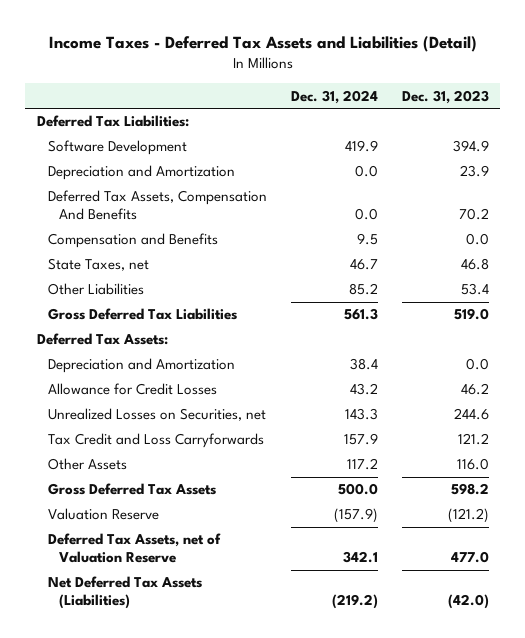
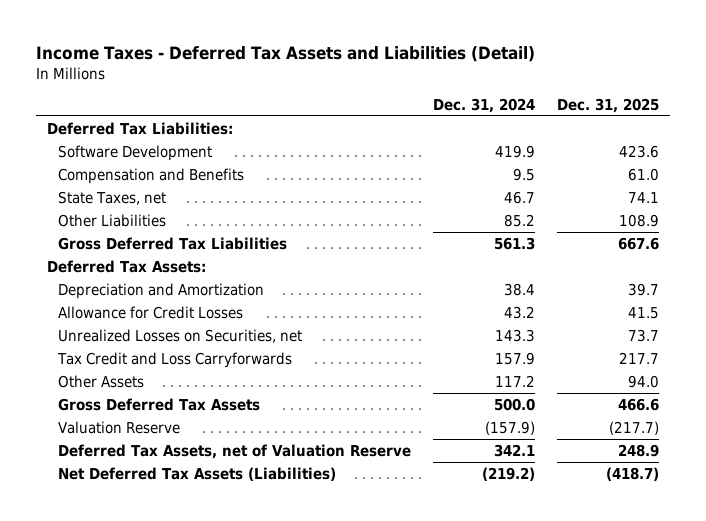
[401,89,489,104] Dec. 31, 2023 -> none
none -> [557,98,660,114] Dec. 31, 2025
[48,165,236,181] Depreciation and Amortization -> none
[48,190,268,221] Deferred Tax Assets, Compensation And Benefits -> none

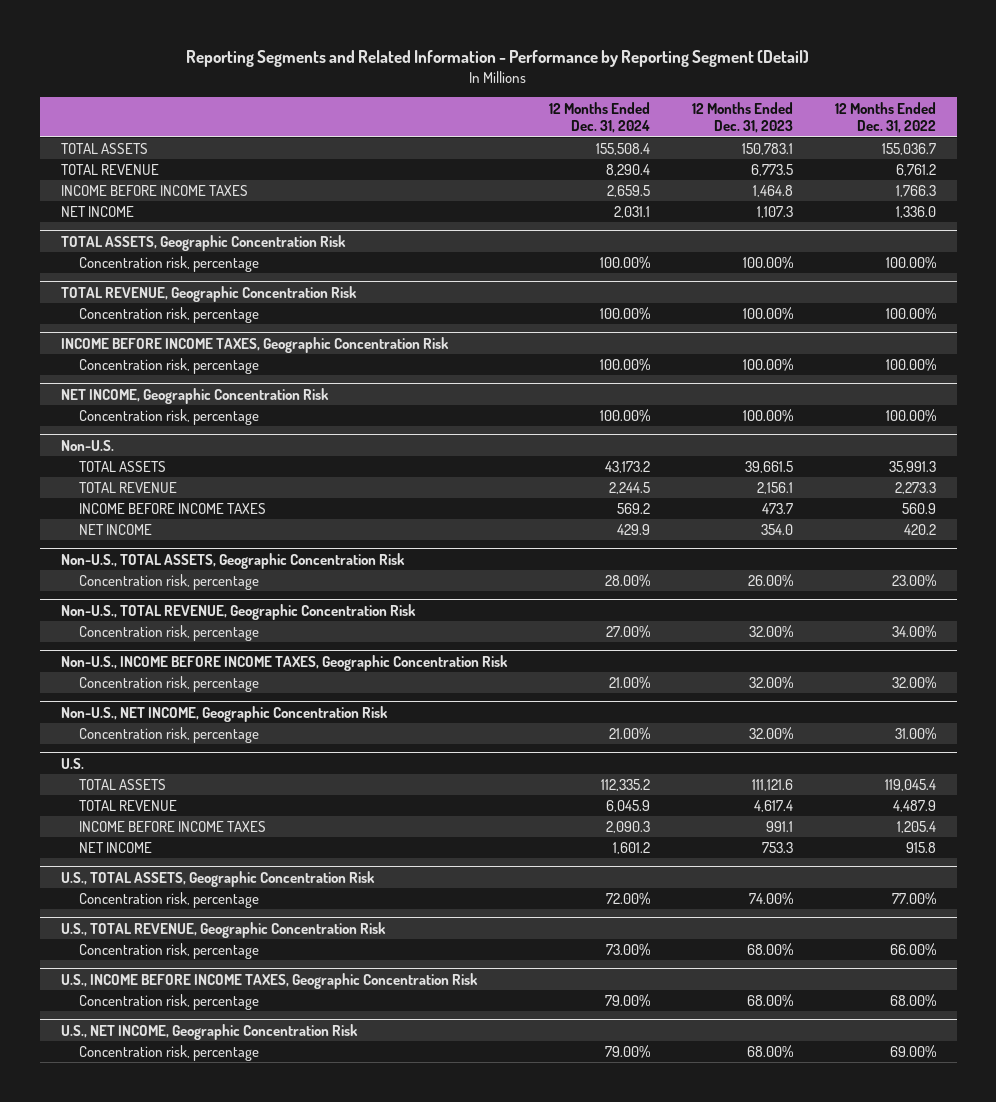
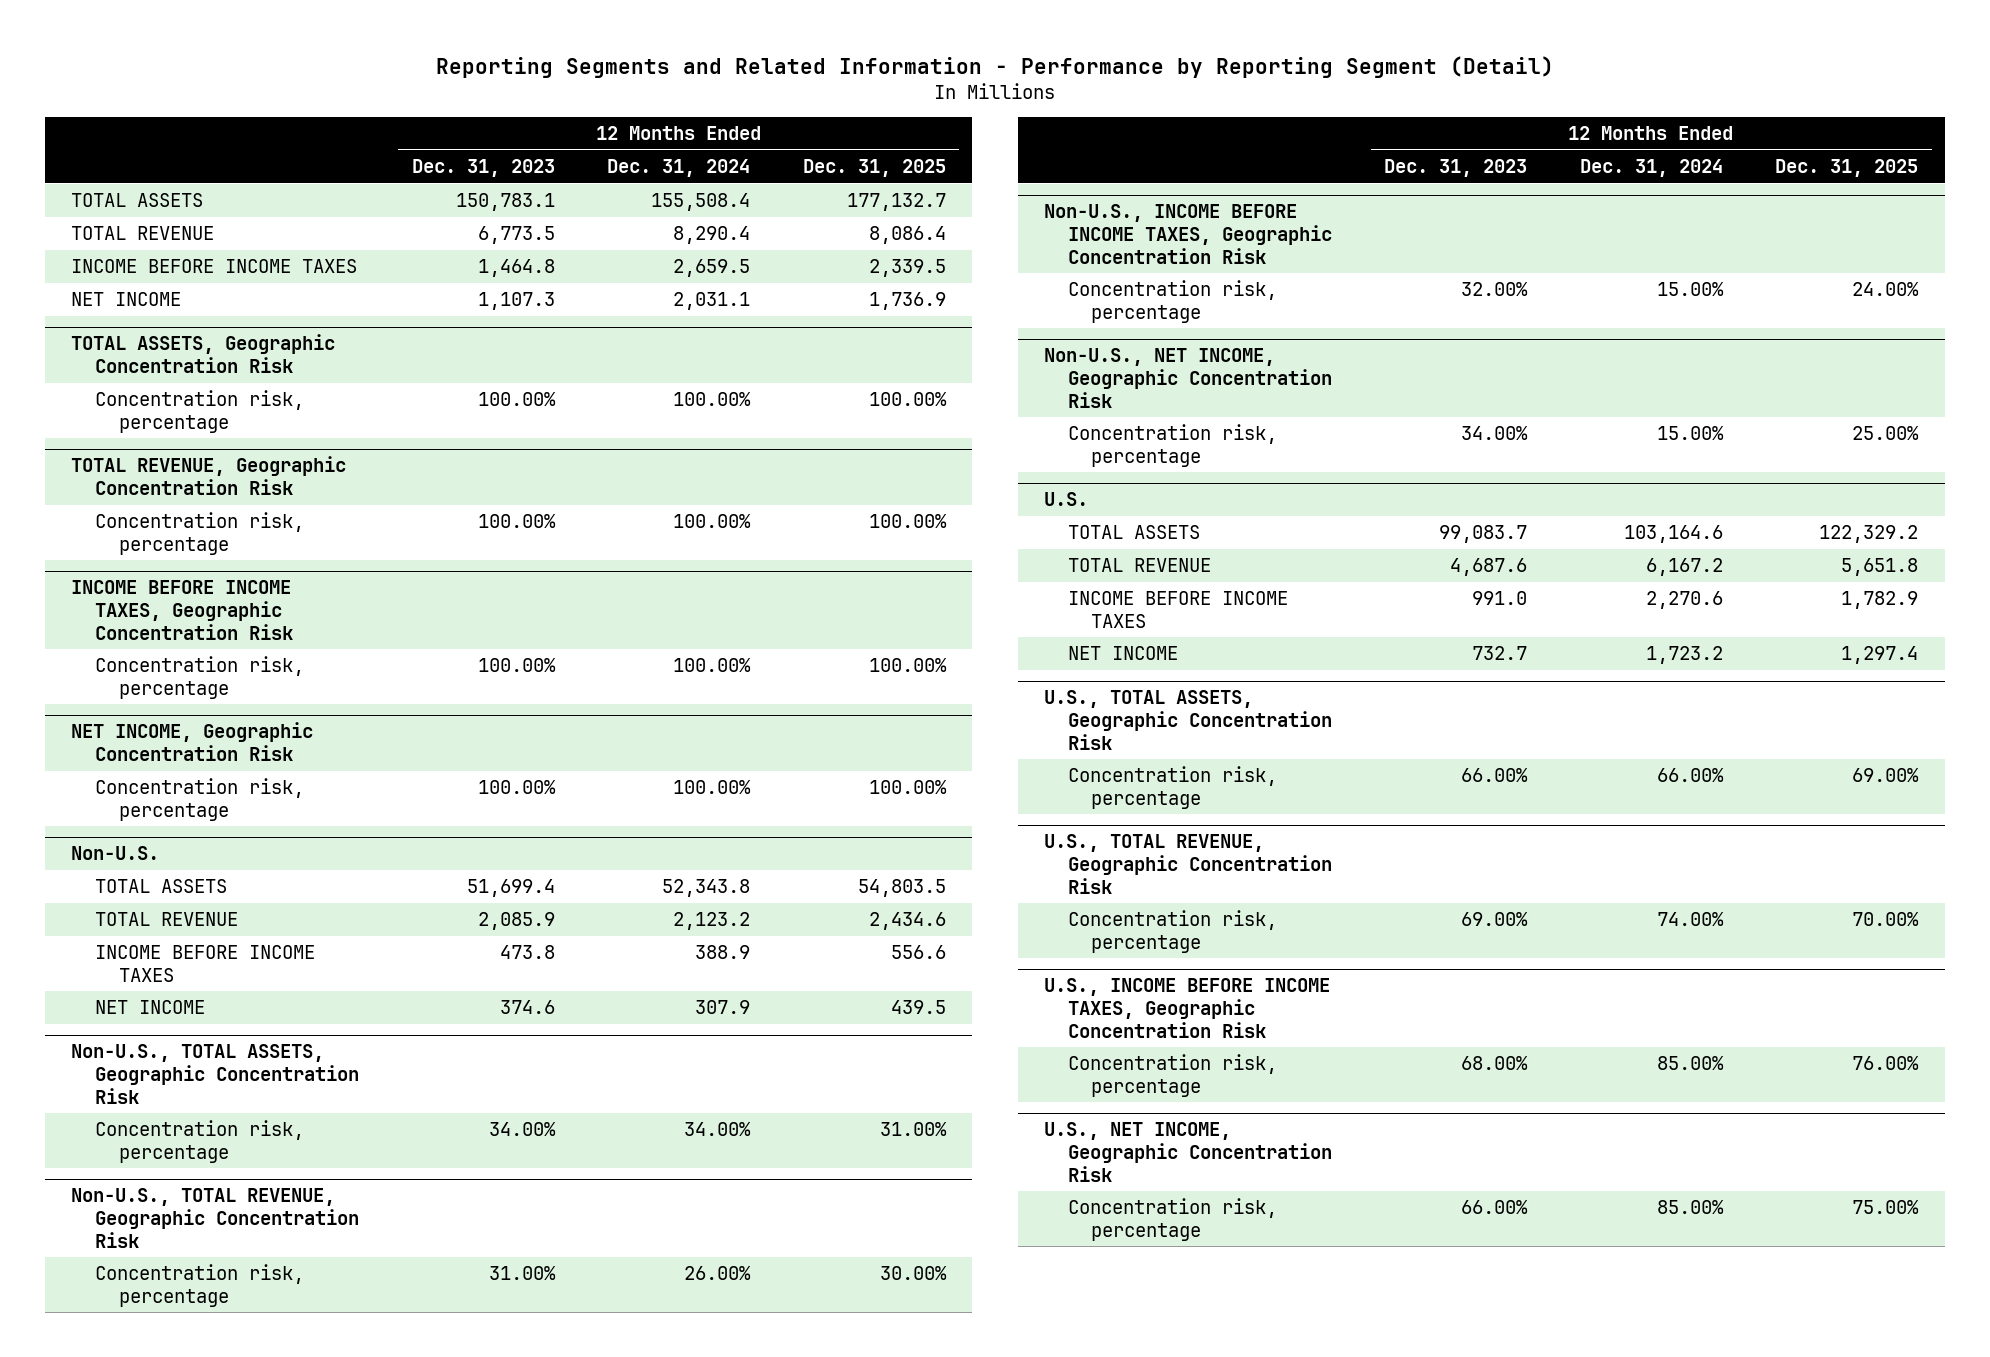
[834,101,936,134] 12 Months Ended Dec. 31, 2022 -> none
none -> [802,159,946,178] Dec. 31, 2025
[604,461,650,474] 43,173.2 -> [662,879,751,898] 52,343.8
[744,461,793,474] 39,661.5 -> [466,879,555,898] 51,699.4
[608,482,650,495] 2,244.5 -> [673,912,751,931] 2,123.2
[756,482,793,495] 2,156.1 -> [477,912,555,931] 2,085.9
[616,503,650,515] 569.2 -> [695,945,751,960] 388.9
[761,503,793,515] 473.7 -> [499,945,555,960] 473.8
[616,524,650,536] 429.9 -> [695,1000,751,1015] 307.9
[760,524,793,536] 354.0 -> [499,1000,555,1015] 374.6
[604,574,650,588] 28.00% -> [684,1122,752,1137] 34.00%
[747,574,793,588] 26.00% -> [488,1122,556,1137] 34.00%
[605,625,650,639] 27.00% -> [684,1266,752,1281] 26.00%
[748,625,793,639] 32.00% -> [488,1266,556,1281] 31.00%
[608,676,650,690] 21.00% -> [1656,282,1724,297] 15.00%
[608,727,650,741] 21.00% -> [1656,426,1724,441] 15.00%
[748,727,793,741] 32.00% -> [1461,426,1529,441] 34.00%
[600,779,650,792] 112,335.2 -> [1623,525,1723,544] 103,164.6
[751,779,793,792] 111,121.6 -> [1439,525,1528,544] 99,083.7
[605,800,650,813] 6,045.9 -> [1645,558,1723,577] 6,167.2
[753,800,793,813] 4,617.4 -> [1450,558,1528,577] 4,687.6
[605,821,650,834] 2,090.3 -> [1645,591,1723,610] 2,270.6
[765,821,793,833] 991.1 -> [1472,591,1528,606] 991.0
[612,842,650,855] 1,601.2 -> [1645,646,1723,665] 1,723.2
[761,842,793,854] 753.3 -> [1472,646,1528,661] 732.7
[605,892,650,906] 72.00% -> [1656,768,1724,783] 66.00%
[748,892,793,906] 74.00% -> [1461,768,1529,783] 66.00%
[605,943,650,957] 73.00% -> [1656,912,1724,927] 74.00%
[746,943,793,957] 68.00% -> [1461,912,1529,927] 69.00%
[604,994,650,1008] 79.00% -> [1656,1056,1724,1071] 85.00%
[604,1045,650,1059] 79.00% -> [1656,1200,1724,1215] 85.00%
[746,1045,793,1059] 68.00% -> [1461,1200,1529,1215] 66.00%

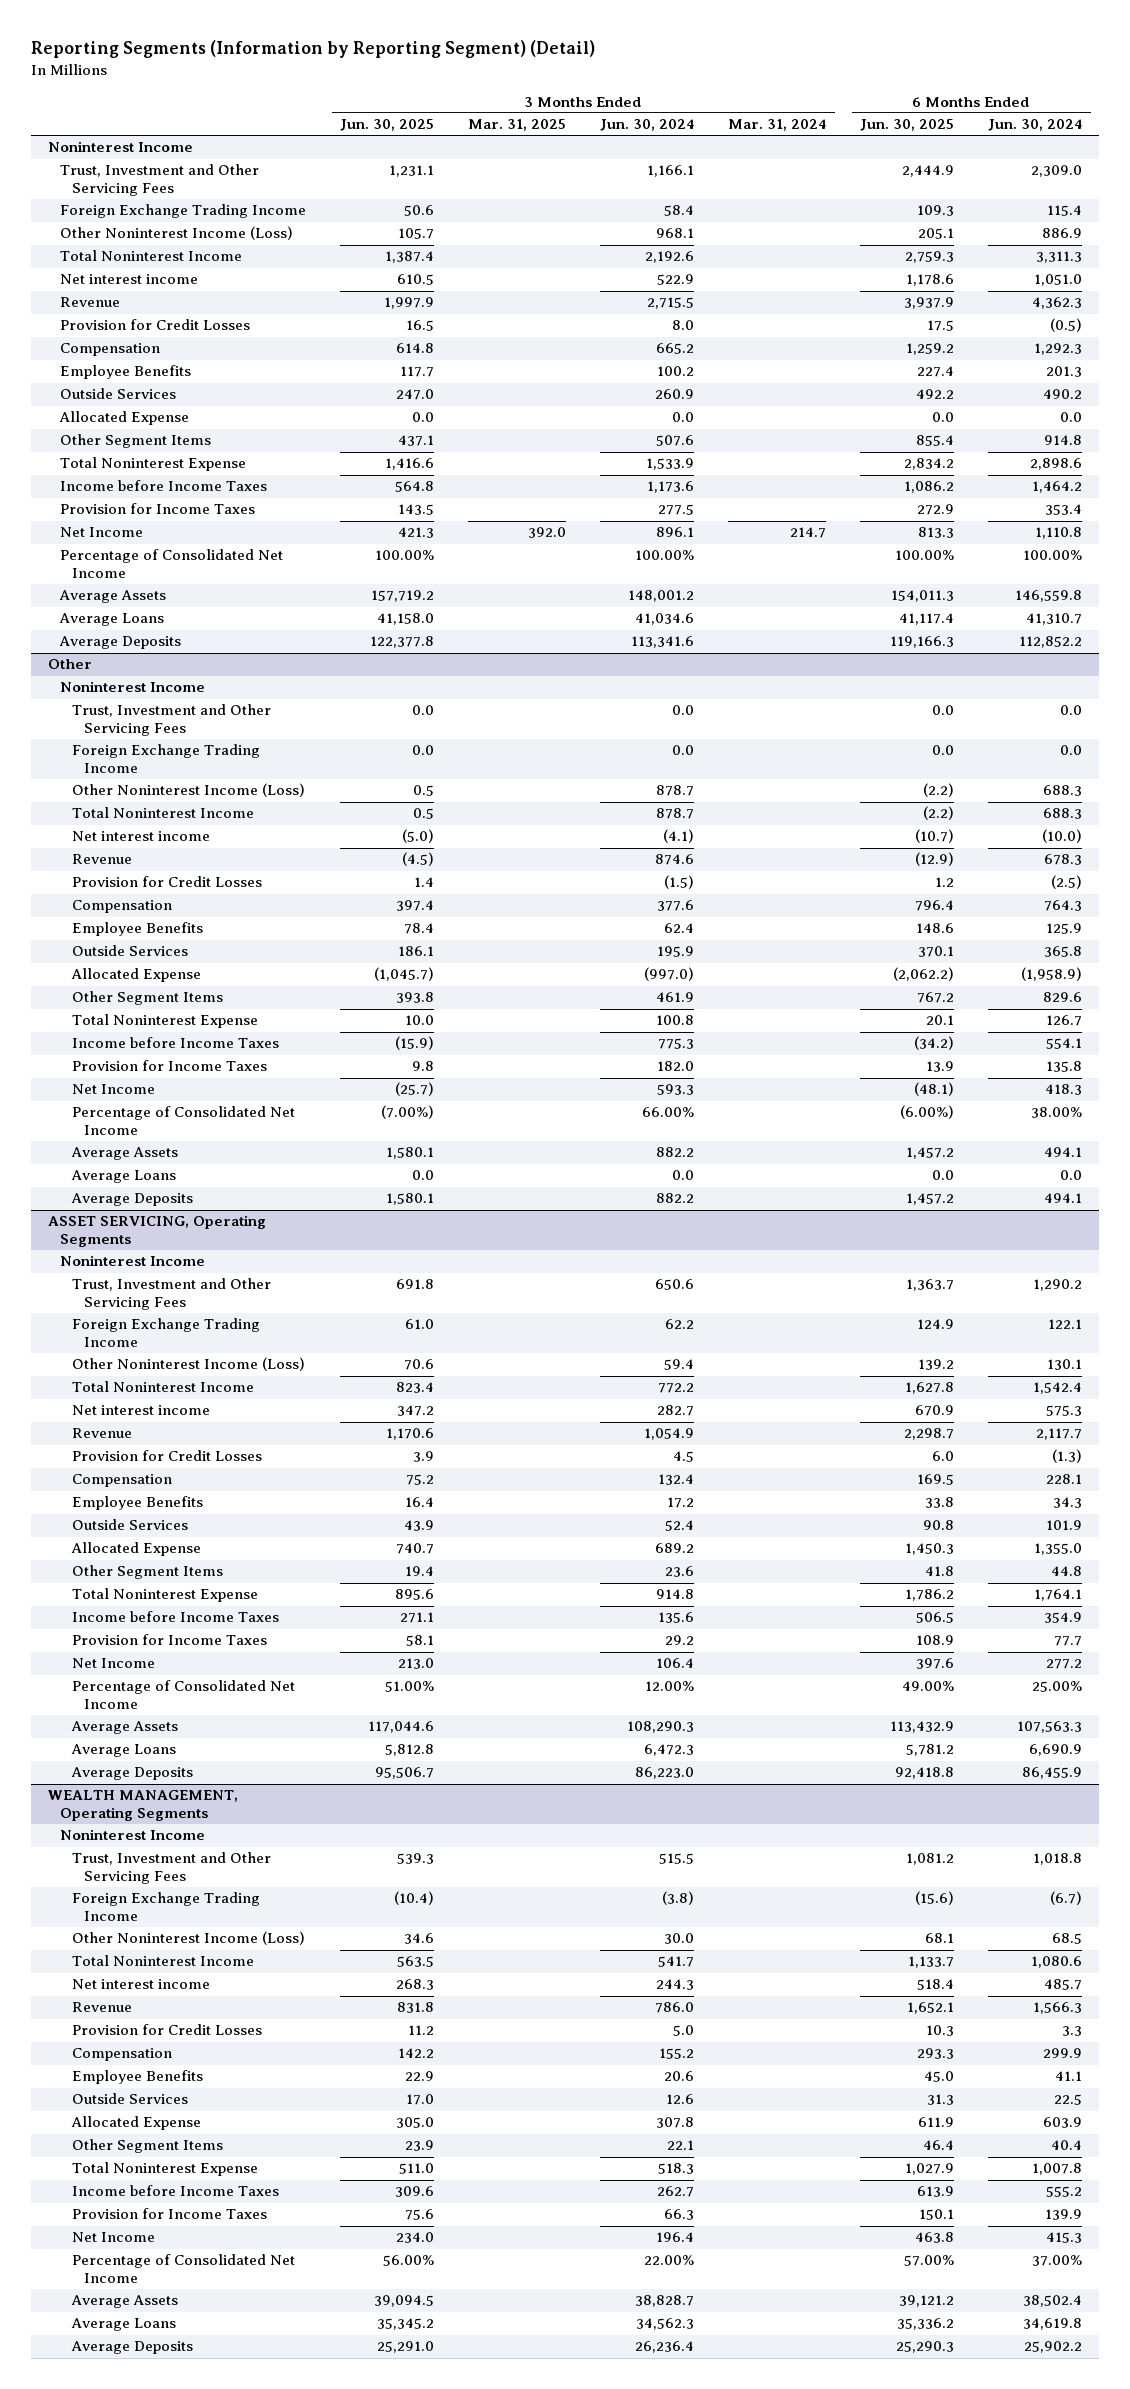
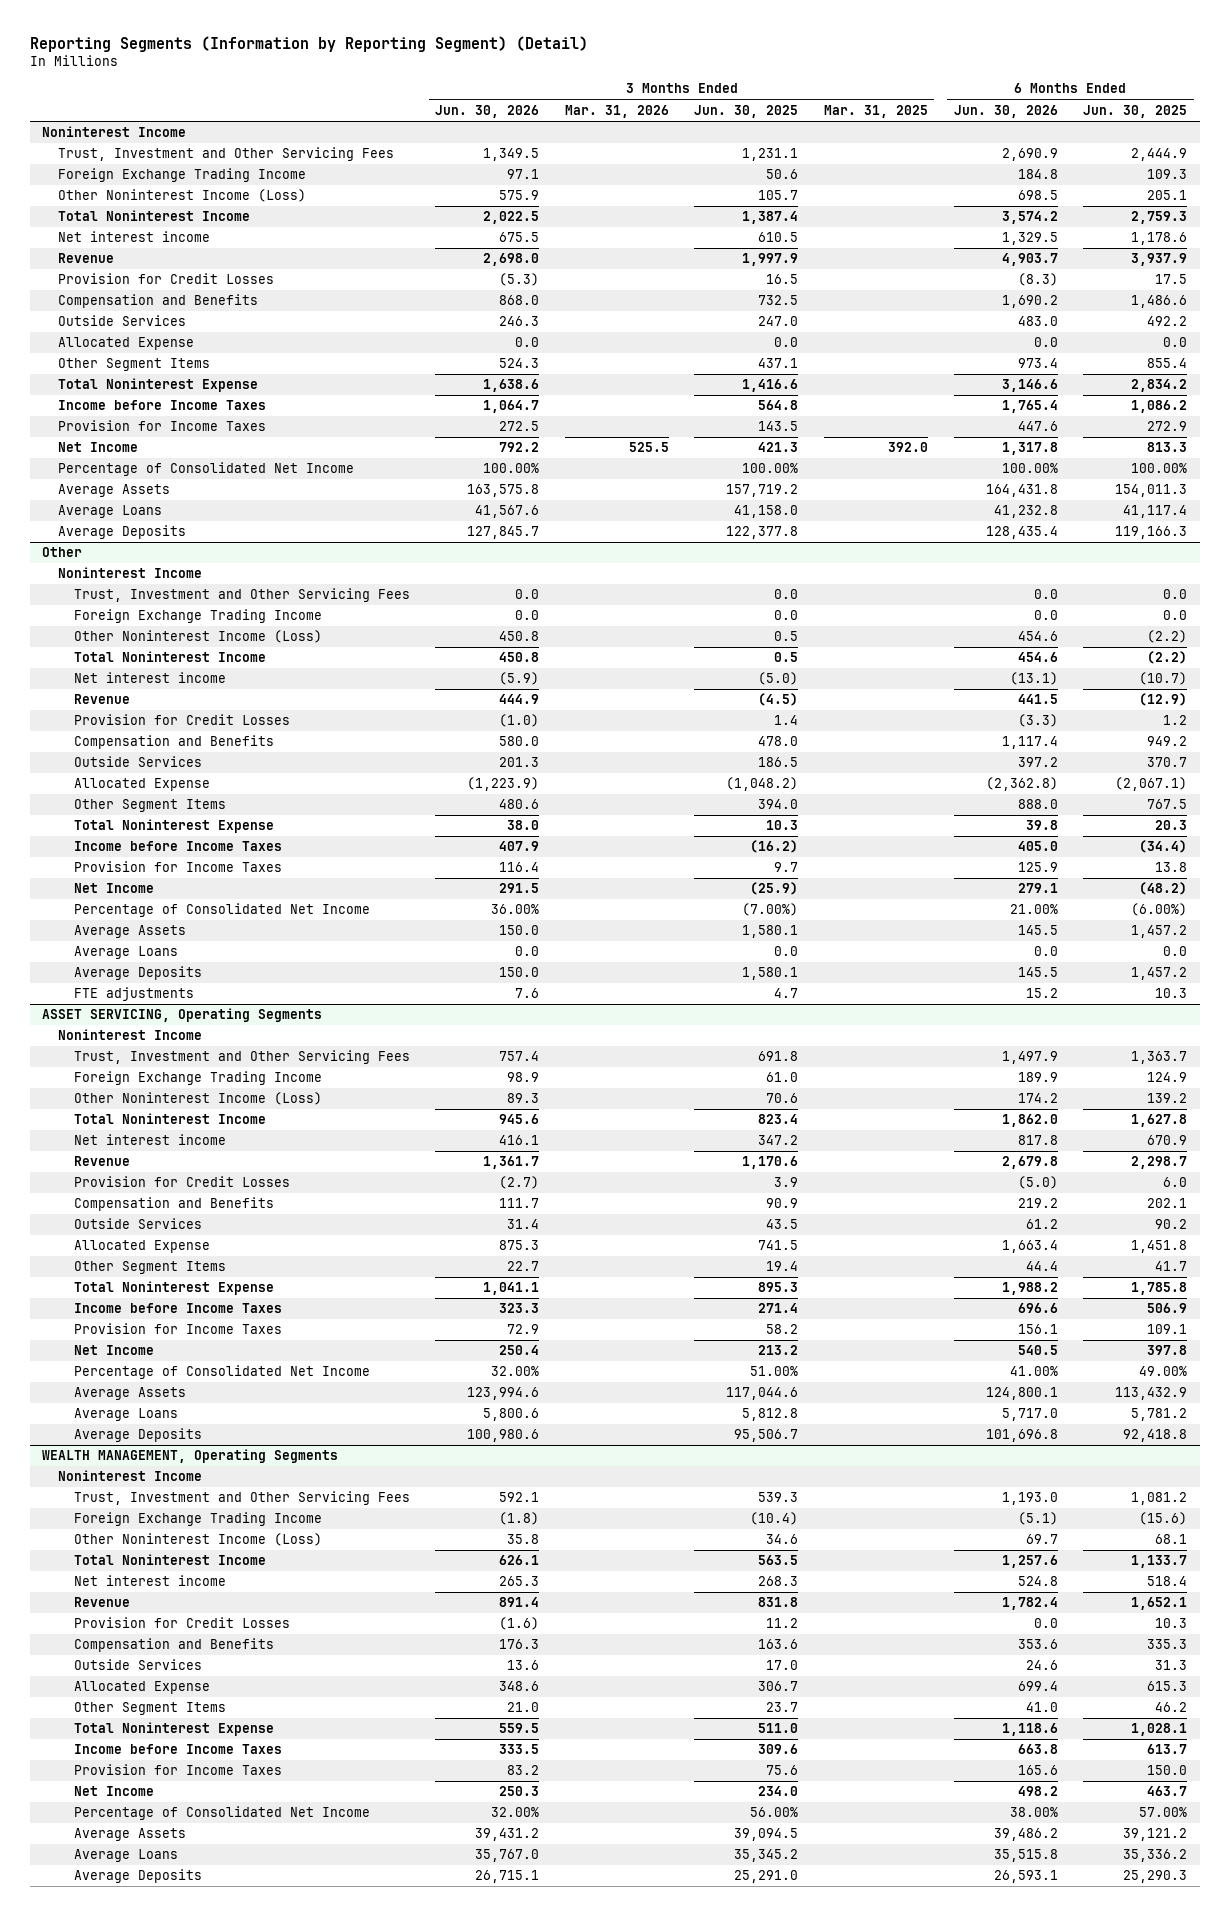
[600,119,695,132] Jun. 30, 2024 -> none
[728,119,827,132] Mar. 31, 2024 -> none
[988,119,1083,132] Jun. 30, 2024 -> none
none -> [435,104,540,118] Jun. 30, 2026
none -> [564,104,669,118] Mar. 31, 2026
none -> [953,104,1058,118] Jun. 30, 2026
[59,343,160,357] Compensation -> none
[59,365,191,380] Employee Benefits -> none
none -> [57,294,258,309] Compensation and Benefits
[71,900,172,914] Compensation -> none
[71,922,203,937] Employee Benefits -> none
none -> [73,735,274,750] Compensation and Benefits
[398,946,435,957] 186.1 -> [758,757,799,768] 186.5
[918,946,955,958] 370.1 -> [1147,757,1188,768] 370.7
[374,967,435,982] (1,045.7) -> [726,777,799,792] (1,048.2)
[893,967,955,982] (2,062.2) -> [1115,777,1188,792] (2,067.1)
[396,992,435,1004] 393.8 -> [758,799,799,810] 394.0
[917,992,955,1004] 767.2 -> [1147,799,1188,810] 767.5
[405,1015,435,1026] 10.0 -> [766,820,799,831] 10.3
[926,1015,955,1026] 20.1 -> [1155,820,1188,831] 20.3
[395,1036,435,1051] (15.9) -> [750,840,799,854] (16.2)
[914,1036,955,1051] (34.2) -> [1139,840,1188,854] (34.4)
[412,1061,435,1072] 9.8 -> [774,862,799,873] 9.7
[926,1061,955,1073] 13.9 -> [1155,862,1188,873] 13.8
[395,1082,435,1097] (25.7) -> [750,882,799,896] (25.9)
[914,1082,955,1097] (48.1) -> [1139,882,1188,896] (48.2)
none -> [73,987,194,1002] FTE adjustments
[71,1474,172,1488] Compensation -> none
[71,1496,203,1511] Employee Benefits -> none
none -> [73,1197,274,1212] Compensation and Benefits
[404,1520,435,1532] 43.9 -> [766,1219,799,1230] 43.5
[923,1520,955,1531] 90.8 -> [1155,1219,1188,1230] 90.2
[396,1543,435,1555] 740.7 -> [758,1240,799,1251] 741.5
[905,1543,955,1556] 1,450.3 -> [1131,1240,1188,1254] 1,451.8
[925,1566,955,1577] 41.8 -> [1155,1261,1188,1272] 41.7
[395,1589,435,1601] 895.6 -> [758,1282,799,1293] 895.3
[905,1589,955,1602] 1,786.2 -> [1131,1282,1188,1296] 1,785.8
[400,1612,435,1624] 271.1 -> [758,1303,799,1314] 271.4
[916,1612,955,1624] 506.5 -> [1147,1303,1188,1314] 506.9
[406,1635,435,1647] 58.1 -> [766,1324,799,1335] 58.2
[916,1635,955,1646] 108.9 -> [1147,1324,1188,1335] 109.1
[398,1658,435,1670] 213.0 -> [758,1345,799,1356] 213.2
[916,1658,955,1670] 397.6 -> [1147,1345,1188,1356] 397.8
[71,2048,172,2062] Compensation -> none
[71,2070,203,2085] Employee Benefits -> none
none -> [73,1638,274,1653] Compensation and Benefits
[396,2117,435,2129] 305.0 -> [758,1681,799,1692] 306.7
[918,2117,955,2128] 611.9 -> [1147,1681,1188,1692] 615.3
[405,2140,435,2152] 23.9 -> [766,1702,799,1713] 23.7
[923,2140,955,2151] 46.4 -> [1155,1702,1188,1713] 46.2
[905,2163,955,2176] 1,027.9 -> [1131,1723,1188,1737] 1,028.1
[917,2186,955,2198] 613.9 -> [1147,1744,1188,1755] 613.7
[919,2209,955,2221] 150.1 -> [1147,1765,1188,1776] 150.0
[915,2232,955,2244] 463.8 -> [1147,1786,1188,1797] 463.7

